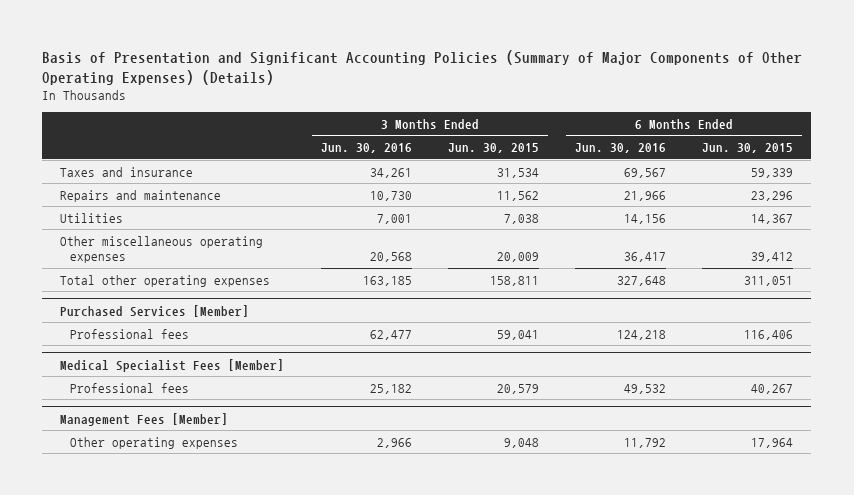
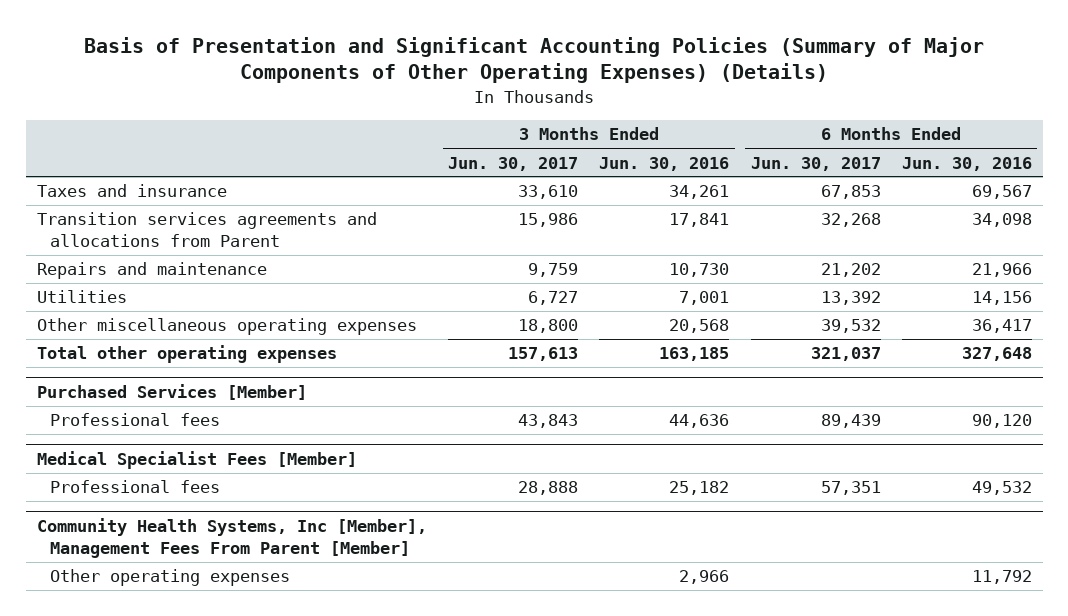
[447,143,539,154] Jun. 30, 2015 -> none
[702,143,794,154] Jun. 30, 2015 -> none
none -> [447,156,578,171] Jun. 30, 2017
none -> [750,156,881,171] Jun. 30, 2017
none -> [36,212,377,248] Transition services agreements and allocations from Parent
[369,329,412,340] 62,477 -> [669,414,730,429] 44,636
[617,329,667,340] 124,218 -> [971,414,1032,429] 90,120
[60,412,229,426] Management Fees [Member] -> none
none -> [36,518,427,559] Community Health Systems, Inc [Member], Management Fees From Parent [Member]

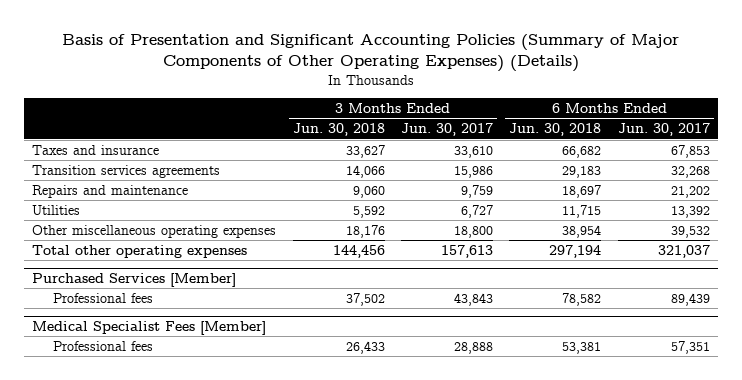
[599,156,730,171] Jun. 30, 2016 -> none
[901,156,1032,171] Jun. 30, 2016 -> none
none -> [292,123,385,137] Jun. 30, 2018
none -> [509,123,602,137] Jun. 30, 2018
[36,212,377,248] Transition services agreements and allocations from Parent -> [32,164,221,178] Transition services agreements
[36,518,427,559] Community Health Systems, Inc [Member], Management Fees From Parent [Member] -> none
[50,569,291,587] Other operating expenses -> none

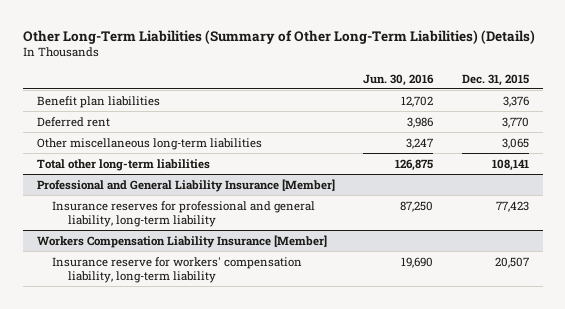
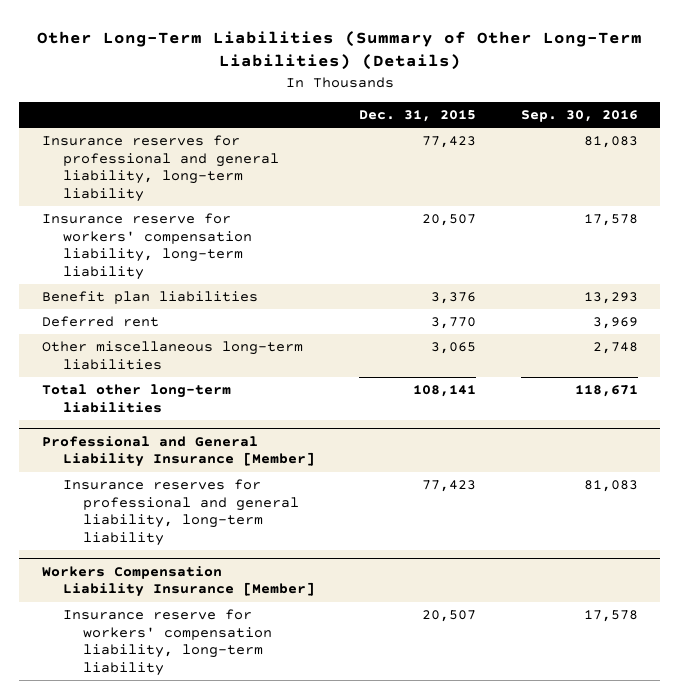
[363,73,435,86] Jun. 30, 2016 -> none
none -> [520,109,638,122] Sep. 30, 2016
none -> [41,134,279,202] Insurance reserves for professional and general liability, long-term liability
none -> [41,212,252,280] Insurance reserve for workers' compensation liability, long-term liability

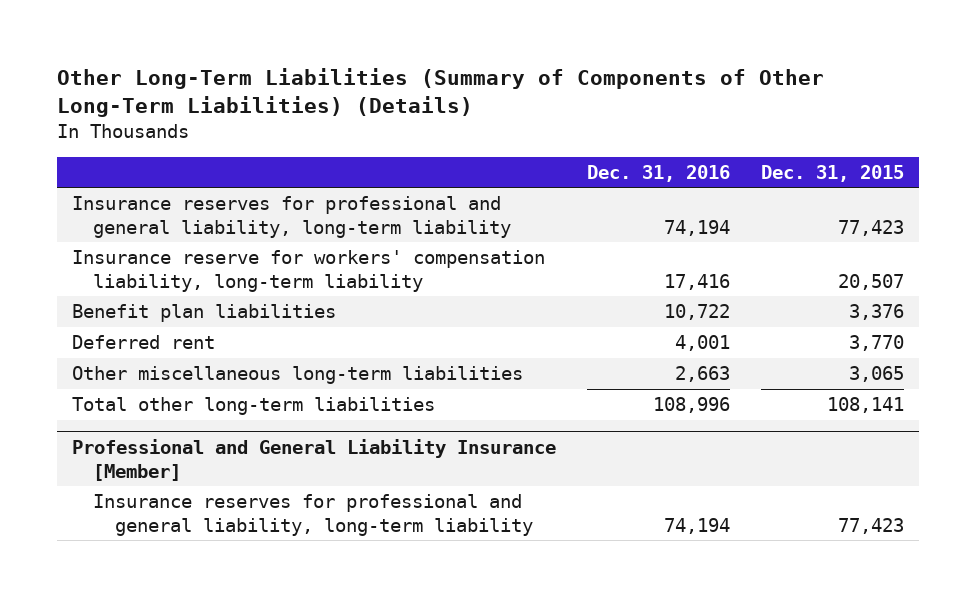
[36,30,642,71] Other Long-Term Liabilities (Summary of Other Long-Term Liabilities) (Details) -> [56,68,824,118] Other Long-Term Liabilities (Summary of Components of Other Long-Term Liabilities) (Details)
[520,109,638,122] Sep. 30, 2016 -> none
none -> [586,164,730,182] Dec. 31, 2016
[41,565,315,598] Workers Compensation Liability Insurance [Member] -> none
[62,608,273,676] Insurance reserve for workers' compensation liability, long-term liability -> none

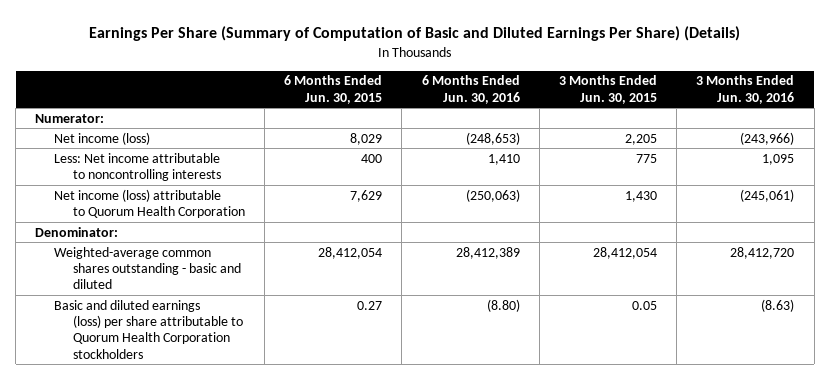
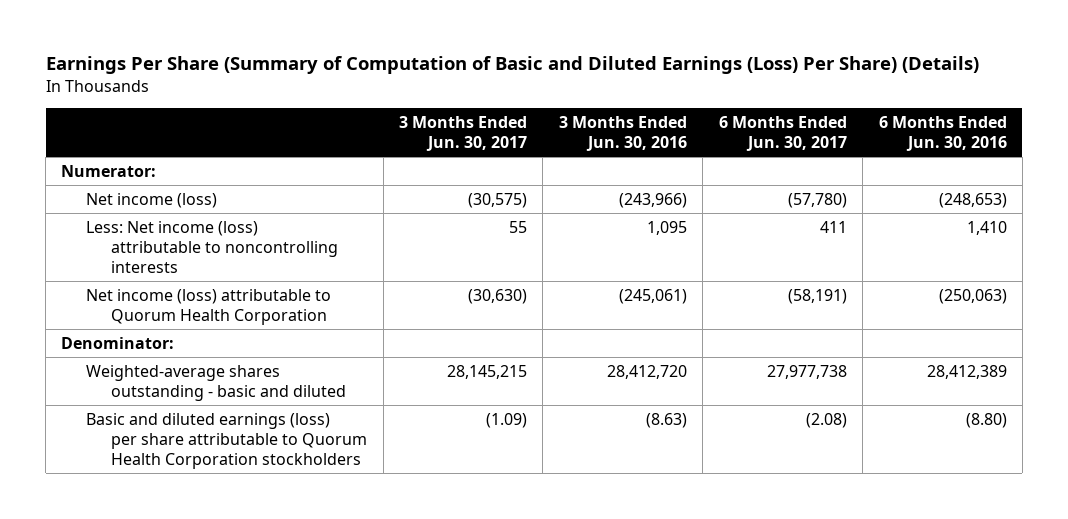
[88,25,740,41] Earnings Per Share (Summary of Computation of Basic and Diluted Earnings Per Share) (Details) -> [45,56,979,75] Earnings Per Share (Summary of Computation of Basic and Diluted Earnings (Loss) Per Share) (Details)
[284,75,383,104] 6 Months Ended Jun. 30, 2015 -> none
[558,75,657,104] 3 Months Ended Jun. 30, 2015 -> none
none -> [398,115,527,151] 3 Months Ended Jun. 30, 2017
none -> [718,115,847,151] 6 Months Ended Jun. 30, 2017
[54,152,221,182] Less: Net income attributable to noncontrolling interests -> [86,220,339,273] Less: Net income (loss) attributable to noncontrolling interests
[54,246,241,290] Weighted-average common shares outstanding - basic and diluted -> [86,364,347,401] Weighted-average shares outstanding - basic and diluted

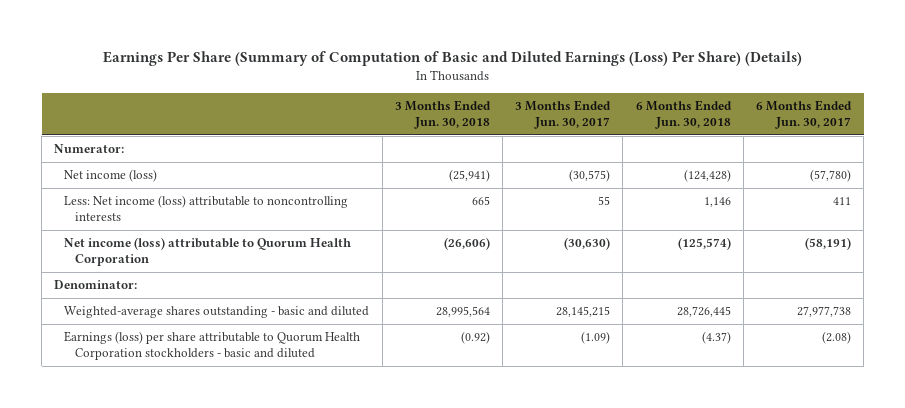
[558,115,687,151] 3 Months Ended Jun. 30, 2016 -> none
[878,115,1007,151] 6 Months Ended Jun. 30, 2016 -> none
none -> [394,100,491,130] 3 Months Ended Jun. 30, 2018
none -> [635,100,732,130] 6 Months Ended Jun. 30, 2018
[86,412,368,469] Basic and diluted earnings (loss) per share attributable to Quorum Health Corporation stockholders -> [64,331,361,361] Earnings (loss) per share attributable to Quorum Health Corporation stockholders - basic and diluted

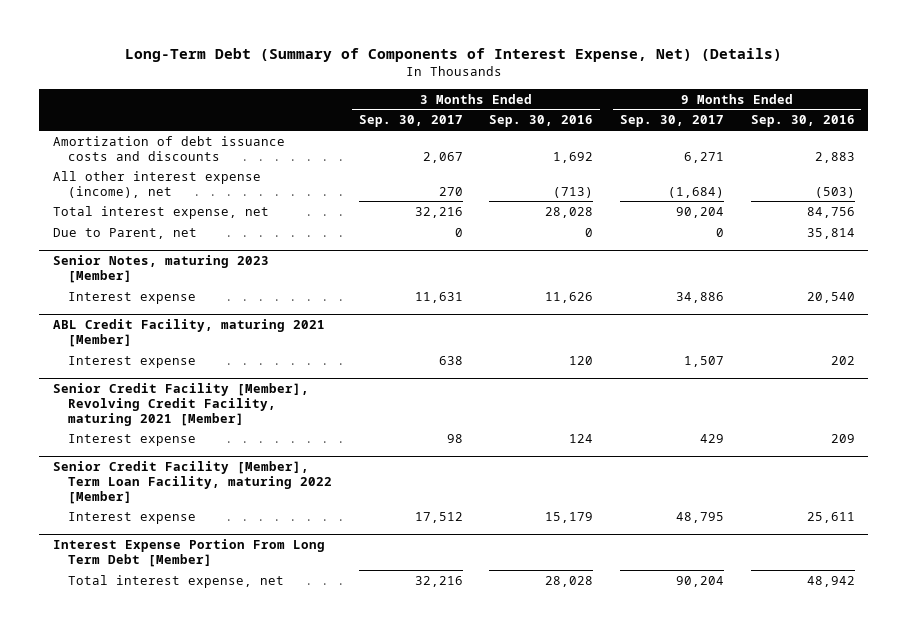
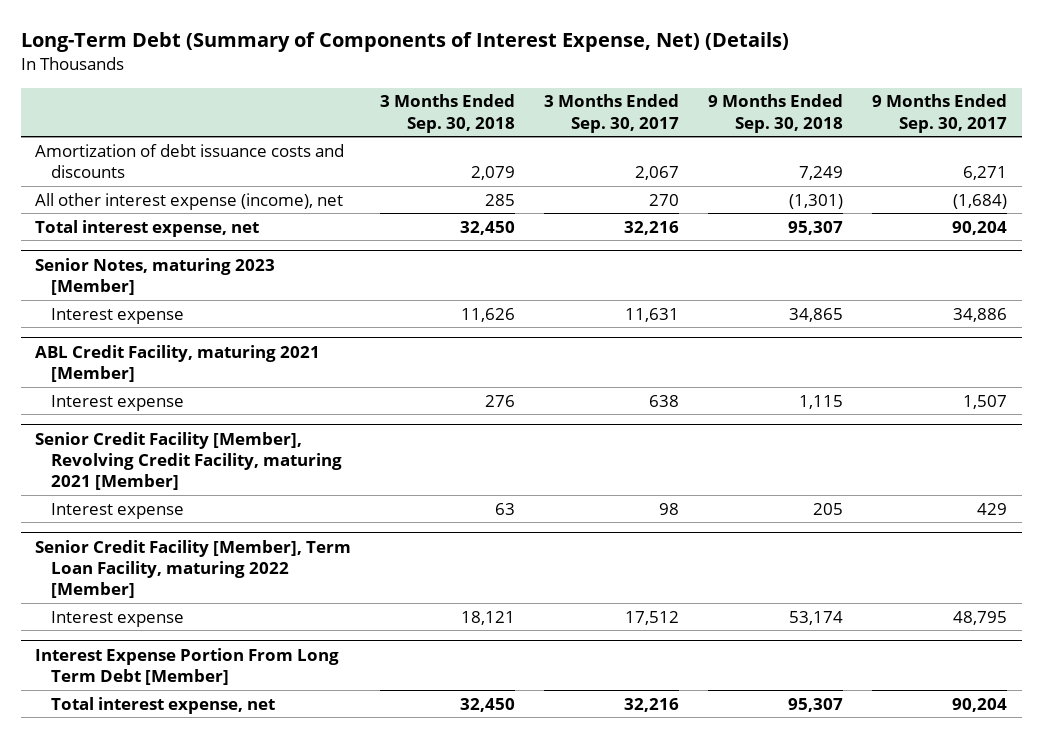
[489,115,594,128] Sep. 30, 2016 -> none
[750,115,855,128] Sep. 30, 2016 -> none
none -> [380,94,516,133] 3 Months Ended Sep. 30, 2018
none -> [708,94,844,133] 9 Months Ended Sep. 30, 2018
[52,227,197,239] Due to Parent, net -> none

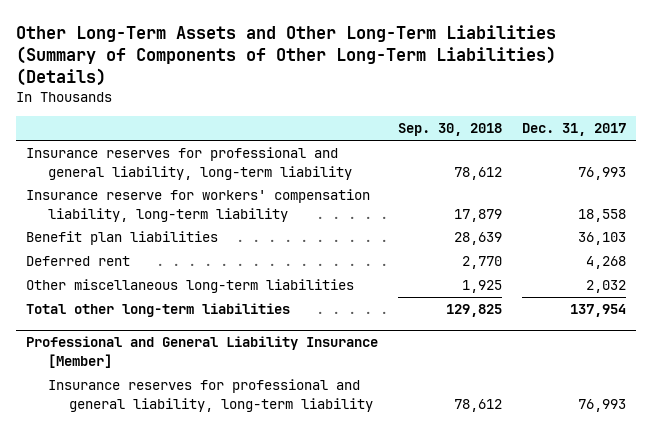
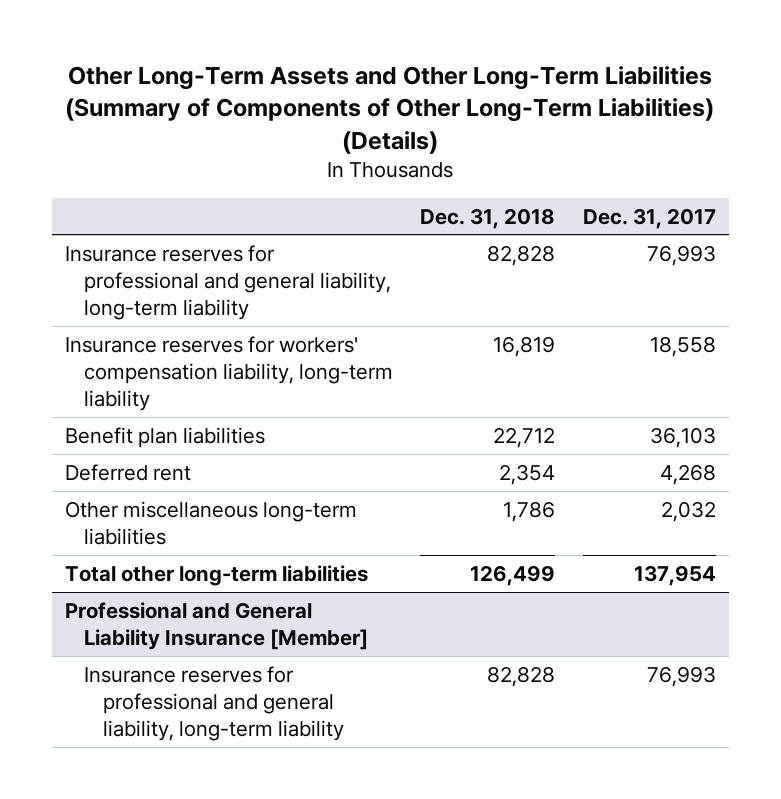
[398,123,503,137] Sep. 30, 2018 -> none
none -> [420,207,556,229] Dec. 31, 2018
[26,189,371,222] Insurance reserve for workers' compensation liability, long-term liability -> [65,335,394,411] Insurance reserves for workers' compensation liability, long-term liability

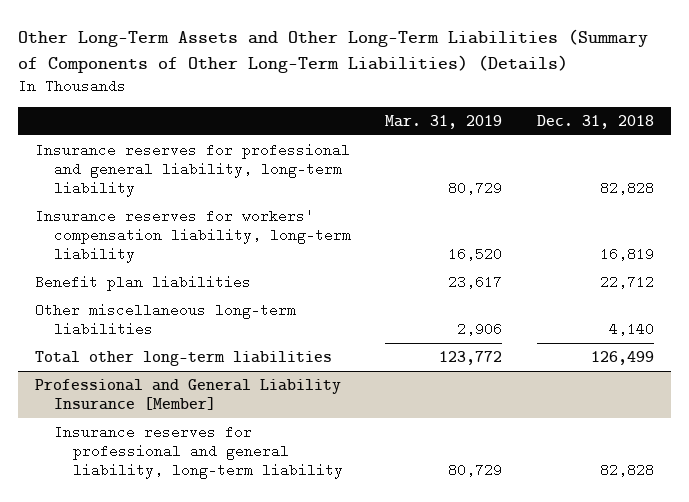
[582,207,716,229] Dec. 31, 2017 -> none
none -> [385,114,503,129] Mar. 31, 2019
[65,463,192,481] Deferred rent -> none
[503,500,556,522] 1,786 -> [608,322,654,337] 4,140

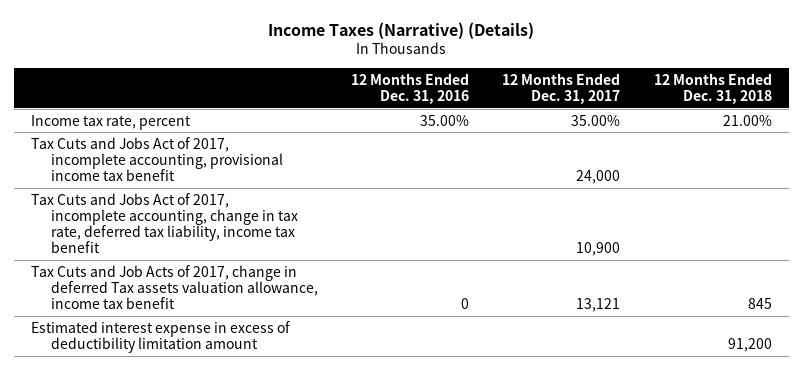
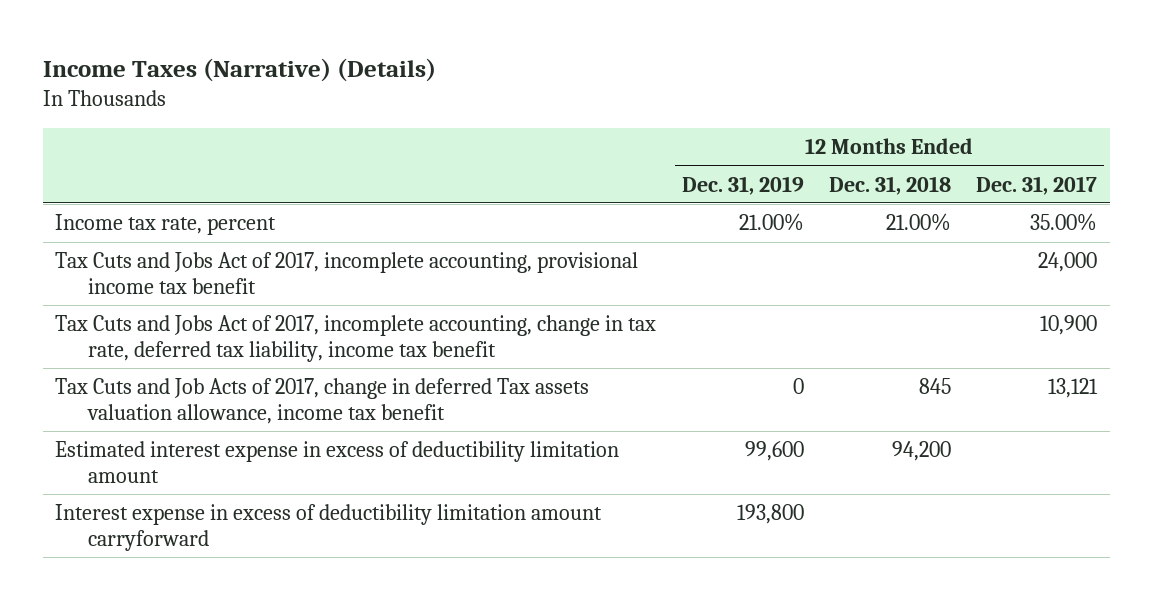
[350,73,469,105] 12 Months Ended Dec. 31, 2016 -> none
none -> [681,175,804,195] Dec. 31, 2019
[727,337,772,352] 91,200 -> [891,441,951,462] 94,200
none -> [55,504,603,551] Interest expense in excess of deductibility limitation amount carryforward

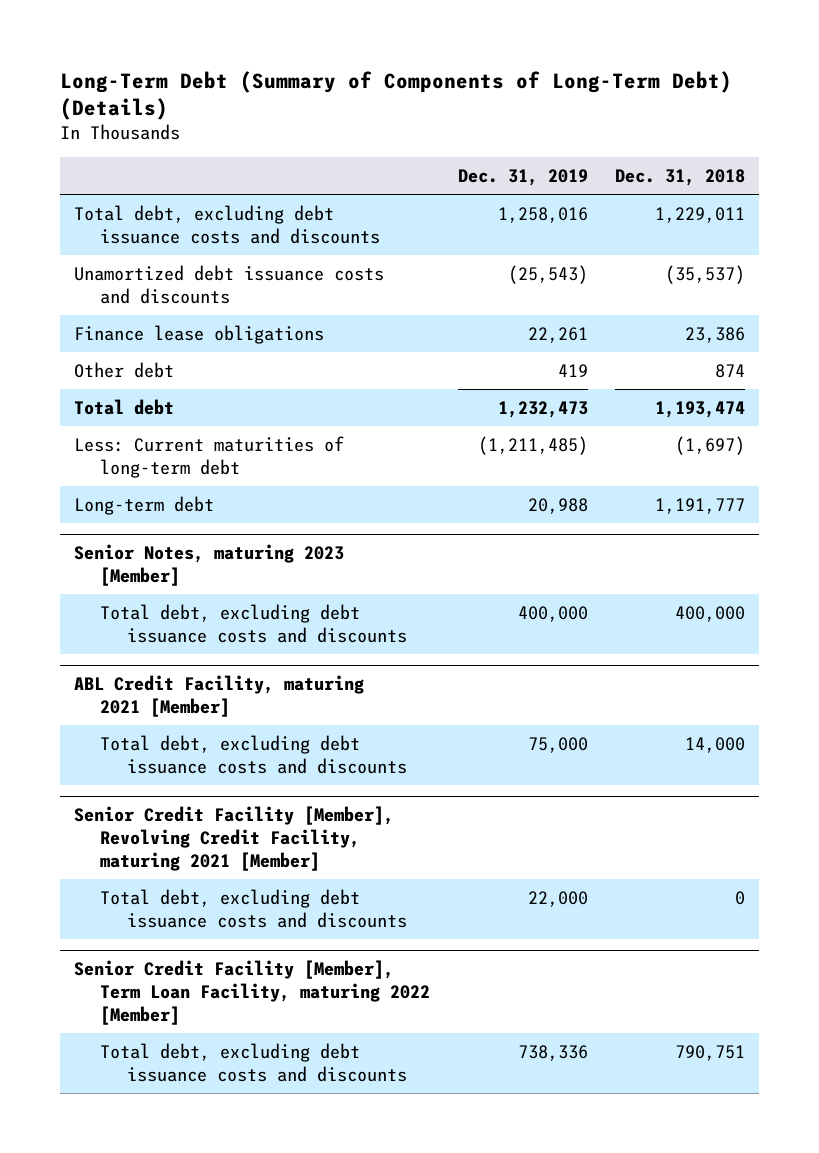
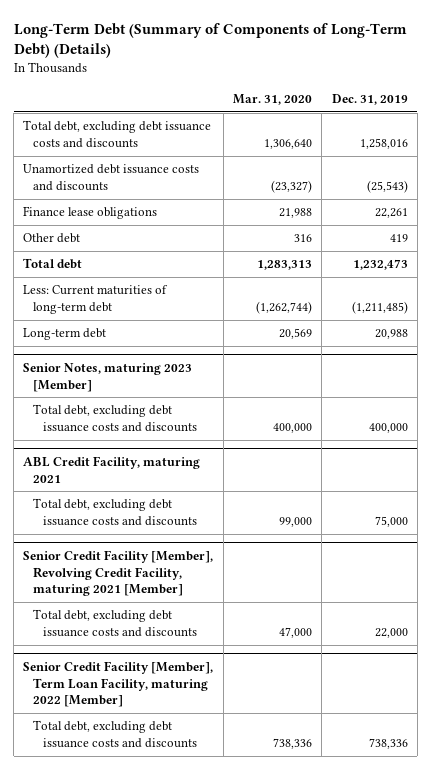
[615,168,746,186] Dec. 31, 2018 -> none
none -> [232,93,312,105] Mar. 31, 2020
[73,675,364,717] ABL Credit Facility, maturing 2021 [Member] -> [23,455,201,483] ABL Credit Facility, maturing 2021

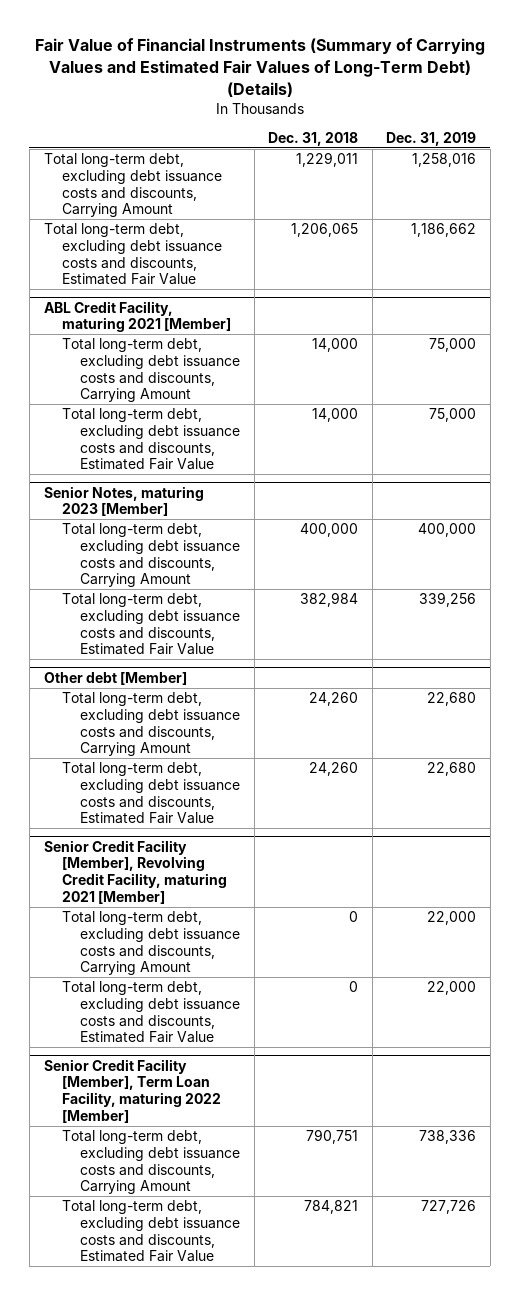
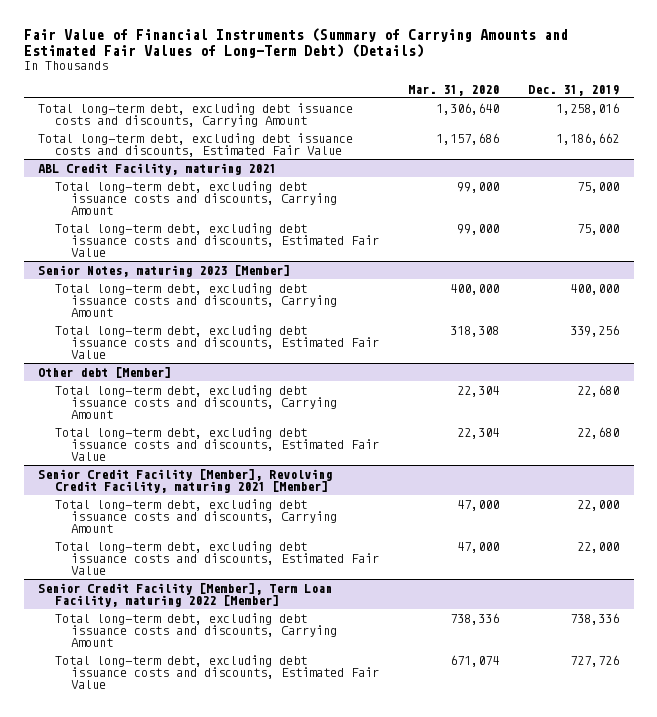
[34,38,485,97] Fair Value of Financial Instruments (Summary of Carrying Values and Estimated Fair Values of Long-Term Debt) (Details) -> [23,27,568,58] Fair Value of Financial Instruments (Summary of Carrying Amounts and Estimated Fair Values of Long-Term Debt) (Details)
[268,131,359,146] Dec. 31, 2018 -> none
none -> [408,84,500,96] Mar. 31, 2020
[43,300,231,333] ABL Credit Facility, maturing 2021 [Member] -> [38,162,277,175] ABL Credit Facility, maturing 2021

